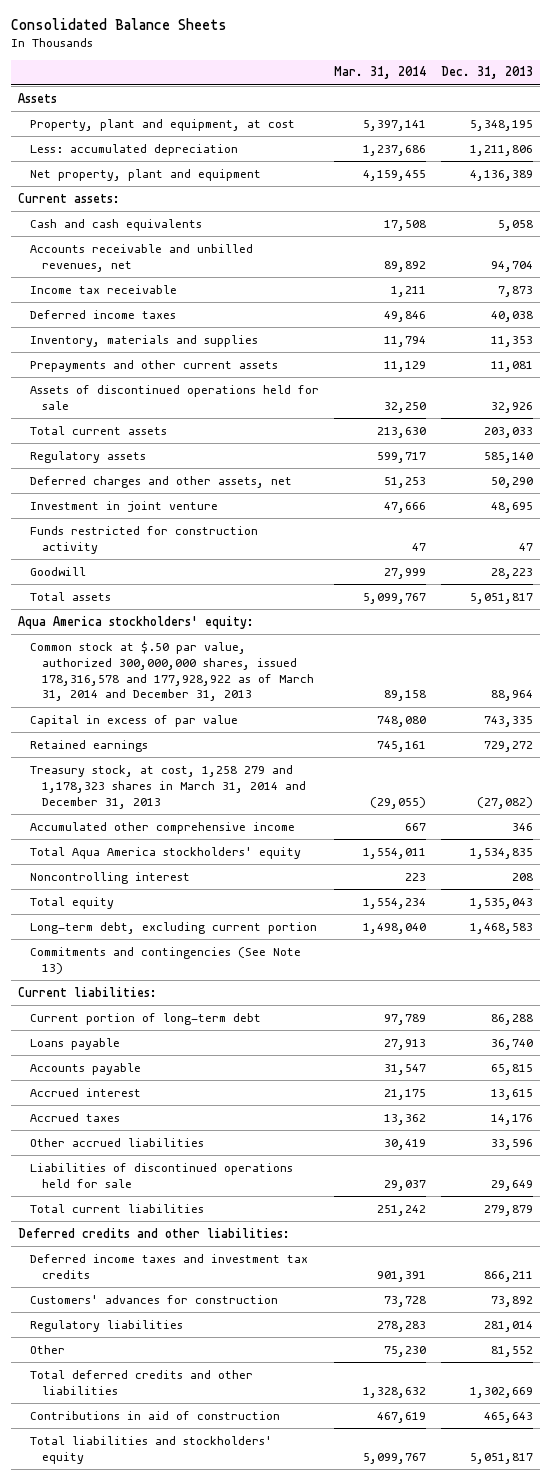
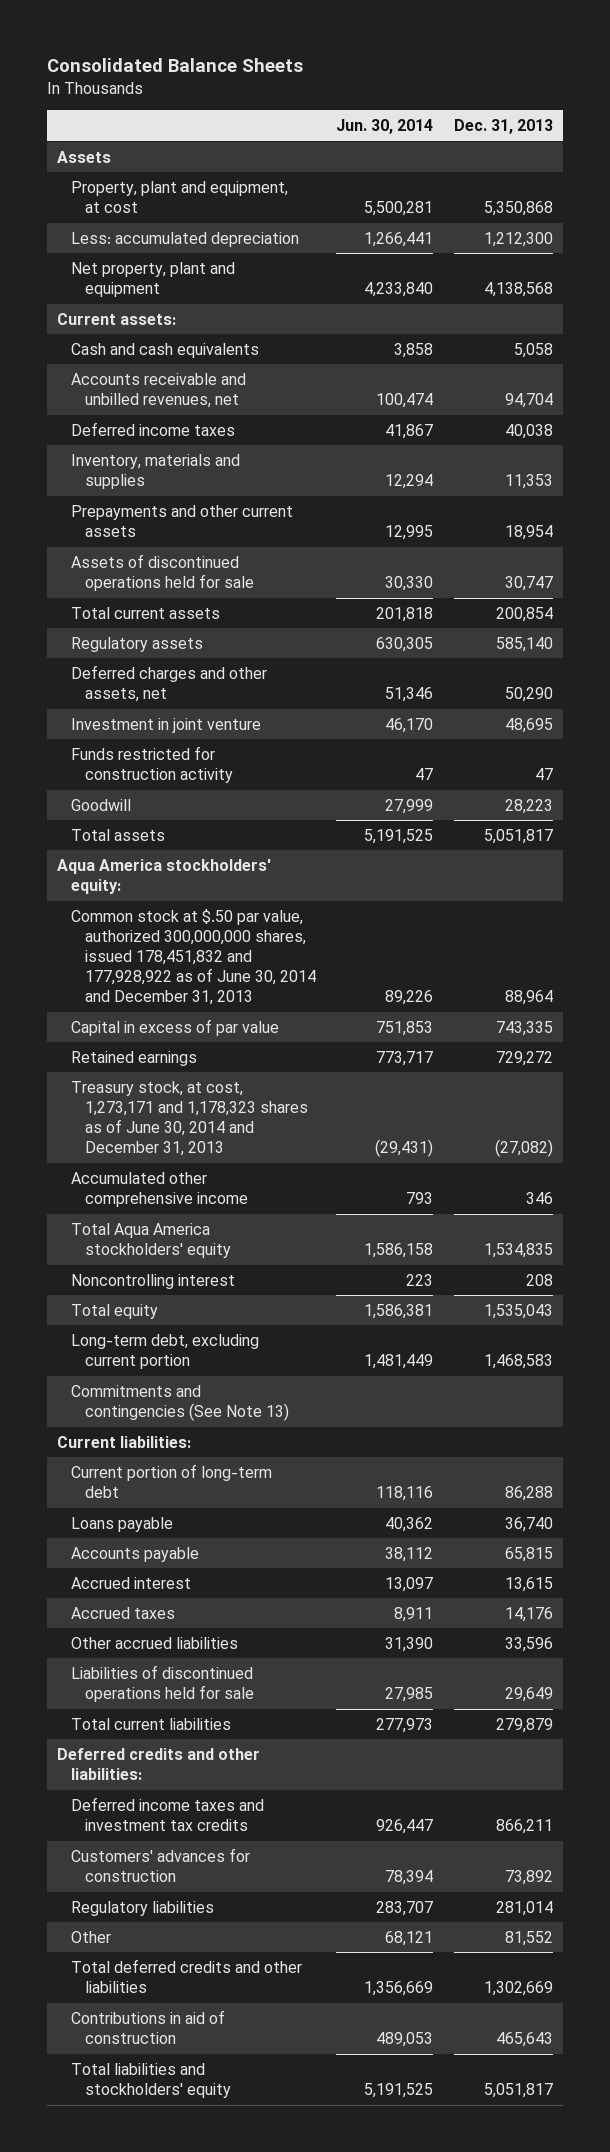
[333,66,426,80] Mar. 31, 2014 -> none
none -> [336,119,434,135] Jun. 30, 2014
[469,119,533,131] 5,348,195 -> [483,201,553,217] 5,350,868
[469,144,533,156] 1,211,806 -> [483,231,553,247] 1,212,300
[469,169,533,181] 4,136,389 -> [483,282,553,298] 4,138,568
[29,284,177,294] Income tax receivable -> none
[490,360,533,372] 11,081 -> [504,525,553,541] 18,954
[490,401,533,413] 32,926 -> [504,576,553,592] 30,747
[483,426,533,438] 203,033 -> [495,606,553,622] 200,854
[29,640,314,702] Common stock at $.50 par value, authorized 300,000,000 shares, issued 178,316,578 and 177,928,922 as of March 31, 2014 and December 31, 2013 -> [71,908,316,1006] Common stock at $.50 par value, authorized 300,000,000 shares, issued 178,451,832 and 177,928,922 as of June 30, 2014 and December 31, 2013
[29,764,306,809] Treasury stock, at cost, 1,258 279 and 1,178,323 shares in March 31, 2014 and December 31, 2013 -> [71,1080,308,1157] Treasury stock, at cost, 1,273,171 and 1,178,323 shares as of June 30, 2014 and December 31, 2013

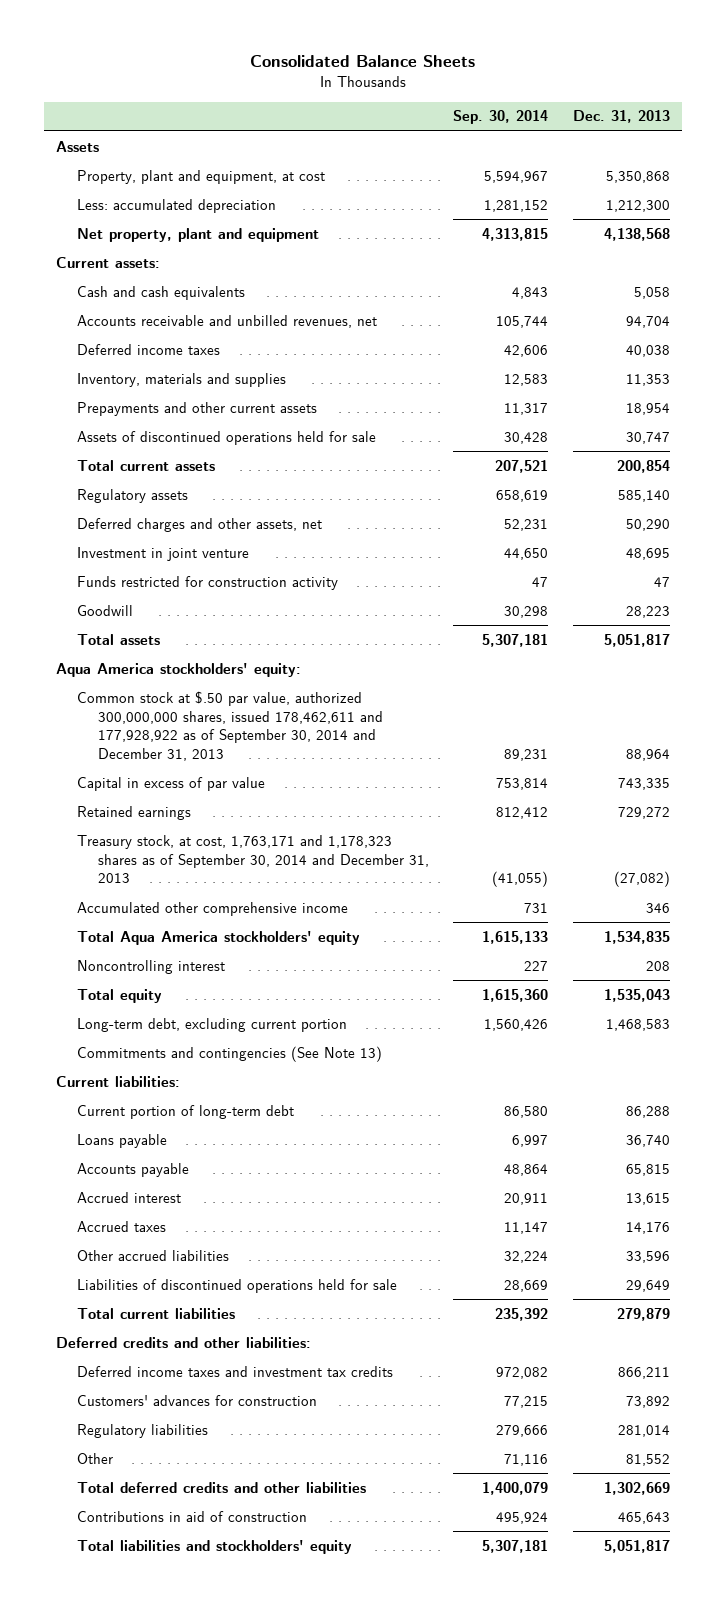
[336,119,434,135] Jun. 30, 2014 -> none
none -> [453,110,549,125] Sep. 30, 2014
[71,908,316,1006] Common stock at $.50 par value, authorized 300,000,000 shares, issued 178,451,832 and 177,928,922 as of June 30, 2014 and December 31, 2013 -> [77,690,384,761] Common stock at $.50 par value, authorized 300,000,000 shares, issued 178,462,611 and 177,928,922 as of September 30, 2014 and December 31, 2013
[71,1080,308,1157] Treasury stock, at cost, 1,273,171 and 1,178,323 shares as of June 30, 2014 and December 31, 2013 -> [77,834,430,884] Treasury stock, at cost, 1,763,171 and 1,178,323 shares as of September 30, 2014 and December 31, 2013

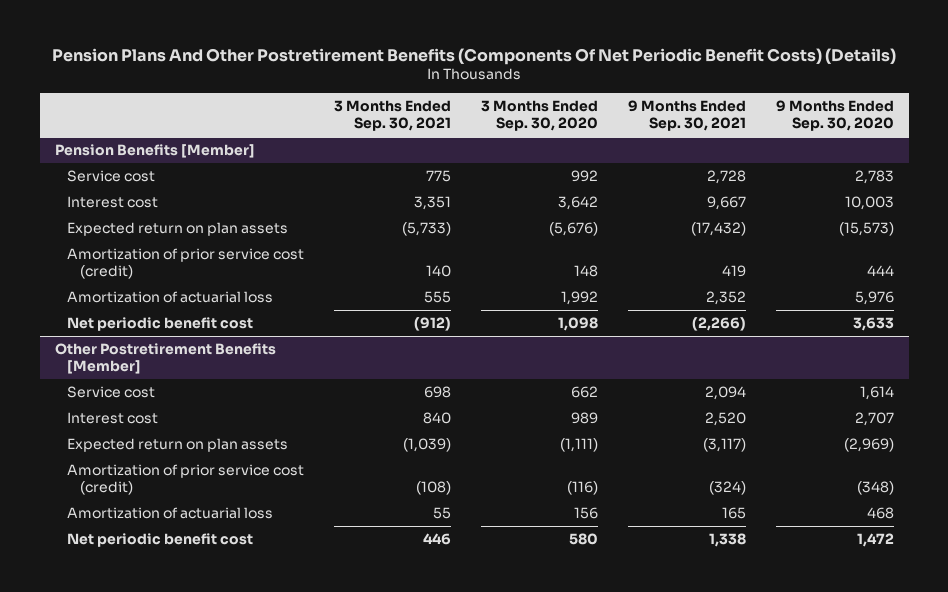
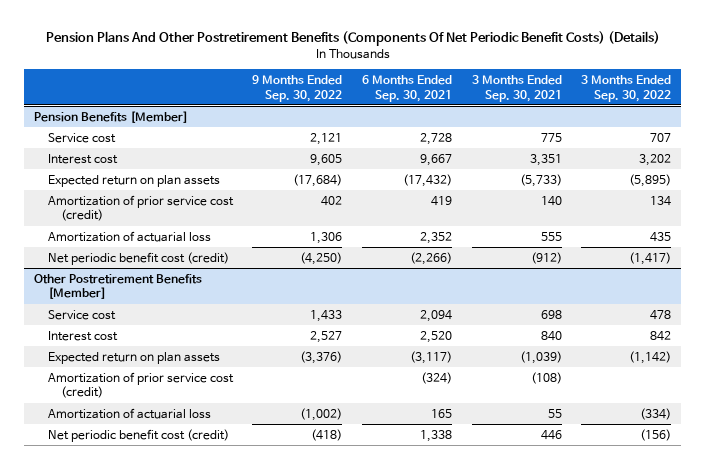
[480,100,598,132] 3 Months Ended Sep. 30, 2020 -> none
[627,100,746,132] 9 Months Ended Sep. 30, 2021 -> none
[775,100,894,132] 9 Months Ended Sep. 30, 2020 -> none
none -> [252,74,343,102] 9 Months Ended Sep. 30, 2022
none -> [362,74,453,102] 6 Months Ended Sep. 30, 2021
none -> [581,74,672,102] 3 Months Ended Sep. 30, 2022
[67,317,254,332] Net periodic benefit cost -> [47,251,229,265] Net periodic benefit cost (credit)
[67,533,254,548] Net periodic benefit cost -> [47,428,229,442] Net periodic benefit cost (credit)

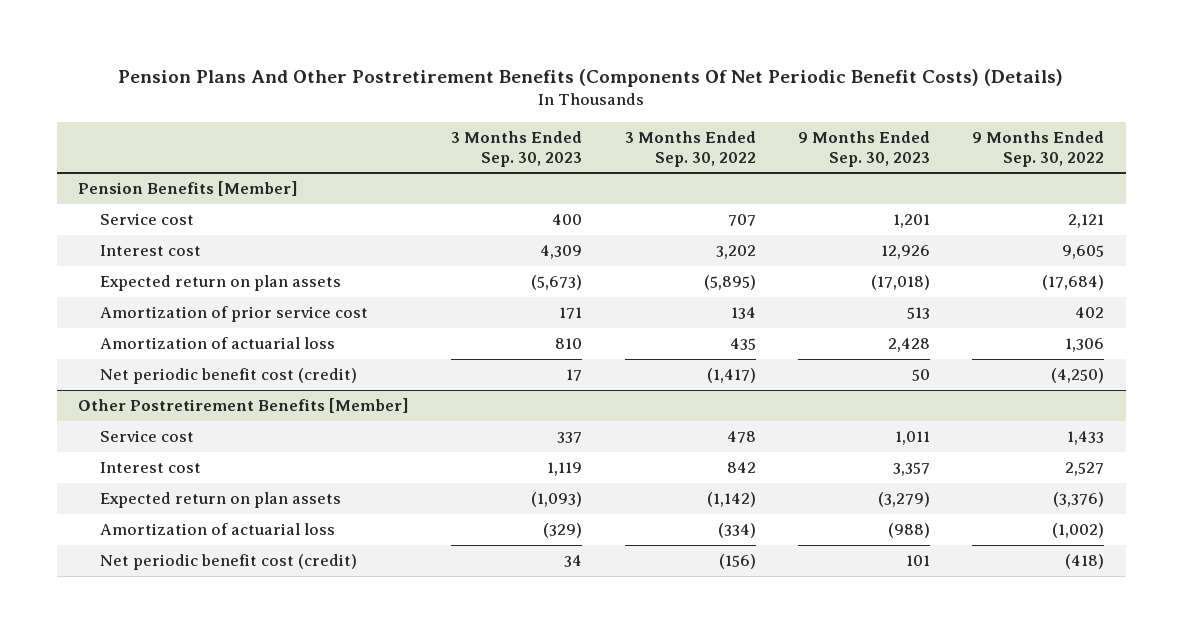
[362,74,453,102] 6 Months Ended Sep. 30, 2021 -> none
[471,74,562,102] 3 Months Ended Sep. 30, 2021 -> none
none -> [451,130,583,167] 3 Months Ended Sep. 30, 2023
none -> [798,130,931,167] 9 Months Ended Sep. 30, 2023
[47,194,234,222] Amortization of prior service cost (credit) -> [100,306,369,323] Amortization of prior service cost
[47,371,234,399] Amortization of prior service cost (credit) -> none

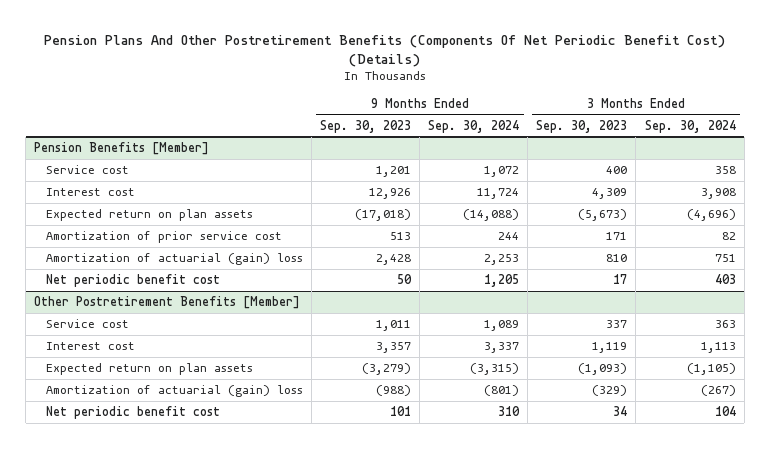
[118,68,1064,87] Pension Plans And Other Postretirement Benefits (Components Of Net Periodic Benefit Costs) (Details) -> [43,34,725,67] Pension Plans And Other Postretirement Benefits (Components Of Net Periodic Benefit Cost) (Details)
[624,130,756,167] 3 Months Ended Sep. 30, 2022 -> none
[972,130,1105,167] 9 Months Ended Sep. 30, 2022 -> none
none -> [428,119,520,133] Sep. 30, 2024
none -> [644,119,736,133] Sep. 30, 2024
[100,337,336,350] Amortization of actuarial loss -> [46,253,304,266] Amortization of actuarial (gain) loss
[100,368,358,385] Net periodic benefit cost (credit) -> [46,274,221,288] Net periodic benefit cost
[100,523,336,536] Amortization of actuarial loss -> [46,385,304,398] Amortization of actuarial (gain) loss
[100,554,358,571] Net periodic benefit cost (credit) -> [46,406,221,420] Net periodic benefit cost

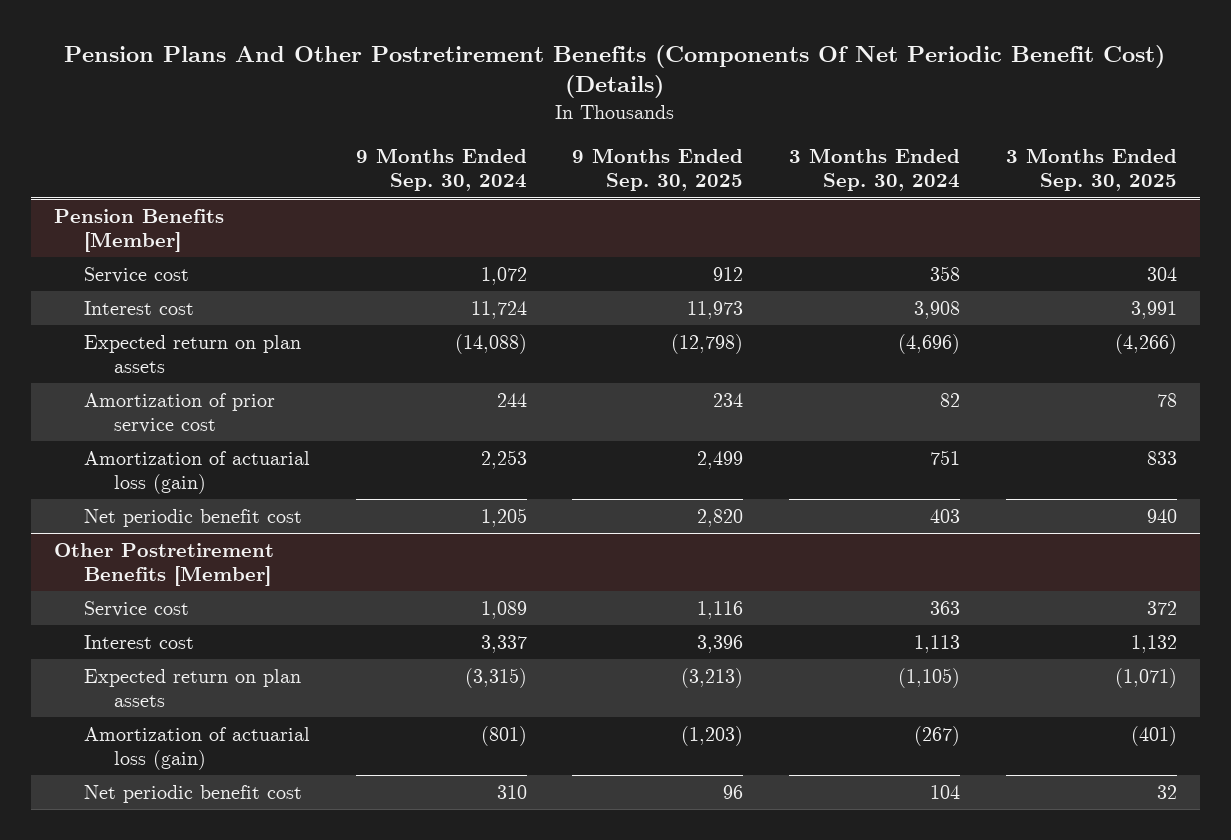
[320,119,412,133] Sep. 30, 2023 -> none
[536,119,628,133] Sep. 30, 2023 -> none
none -> [572,148,744,192] 9 Months Ended Sep. 30, 2025
none -> [1006,148,1178,192] 3 Months Ended Sep. 30, 2025
[46,253,304,266] Amortization of actuarial (gain) loss -> [83,451,310,494] Amortization of actuarial loss (gain)
[46,385,304,398] Amortization of actuarial (gain) loss -> [83,727,310,770] Amortization of actuarial loss (gain)

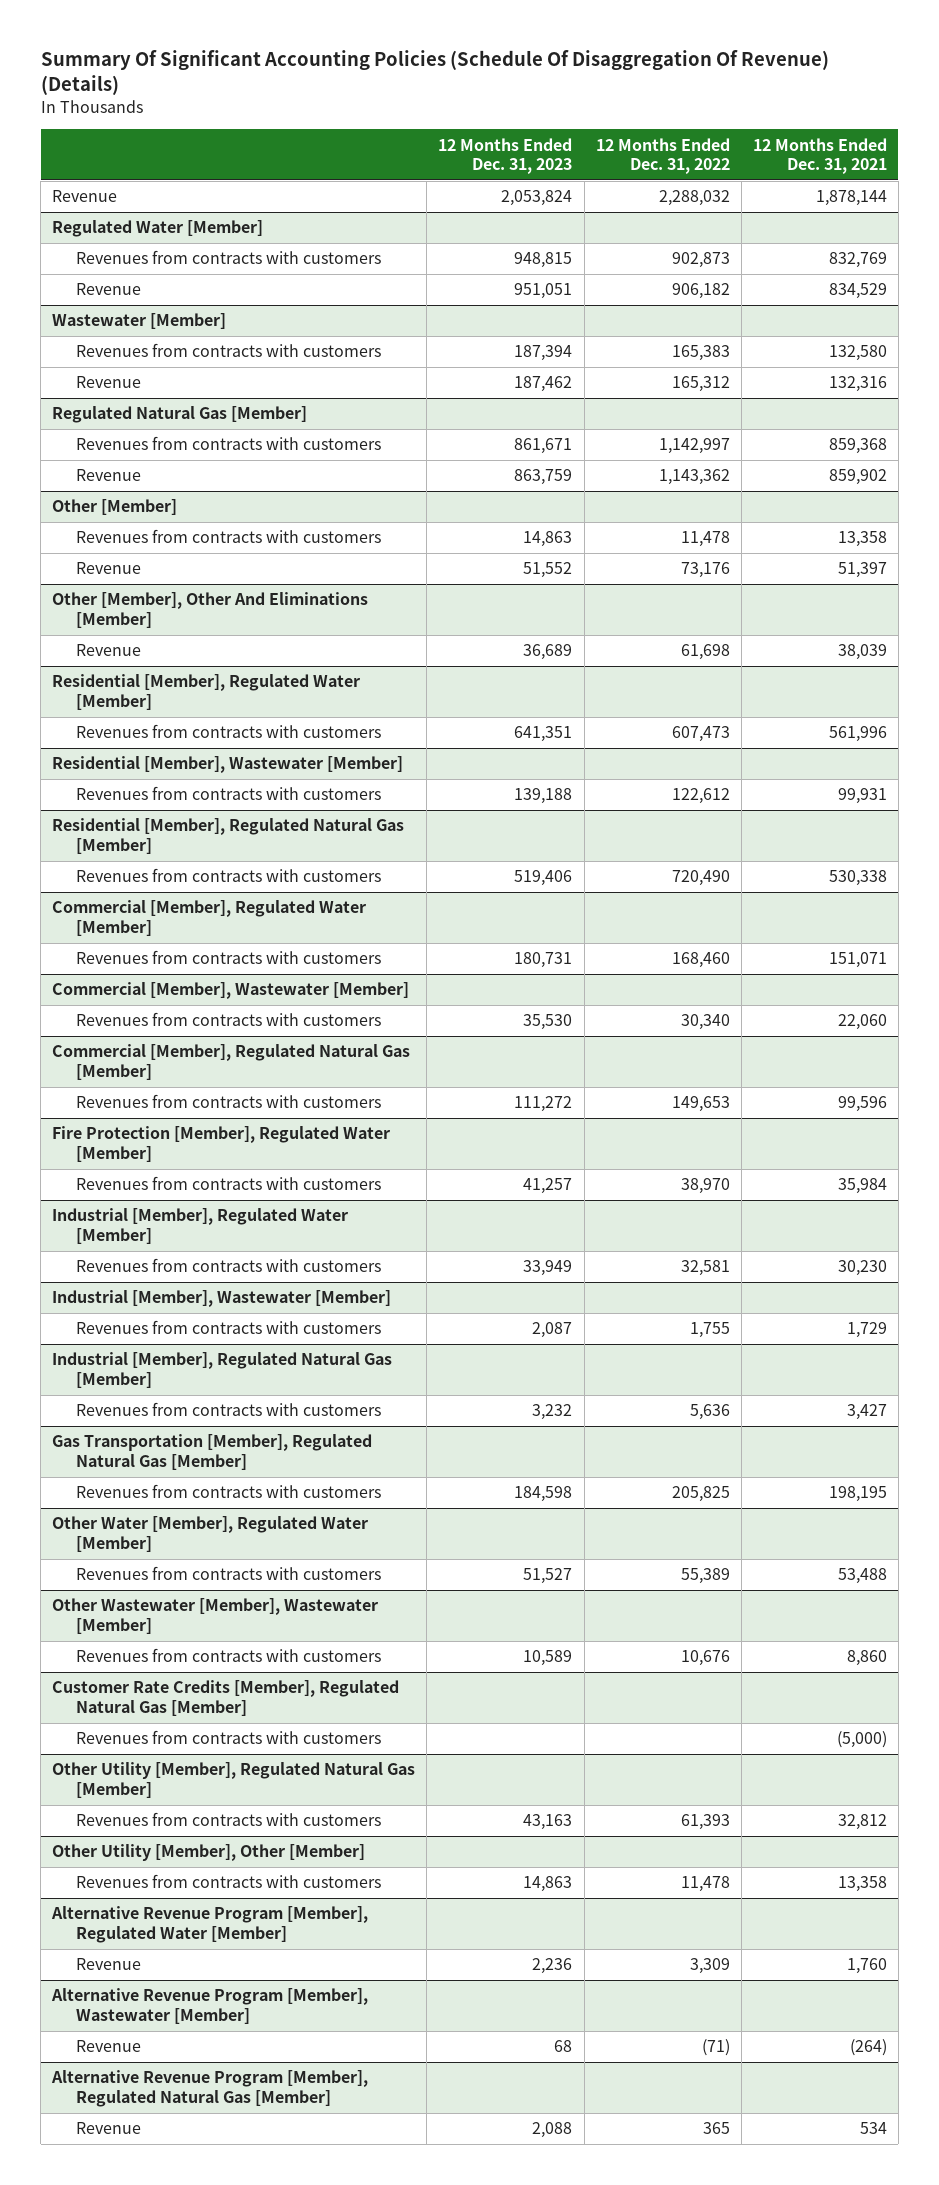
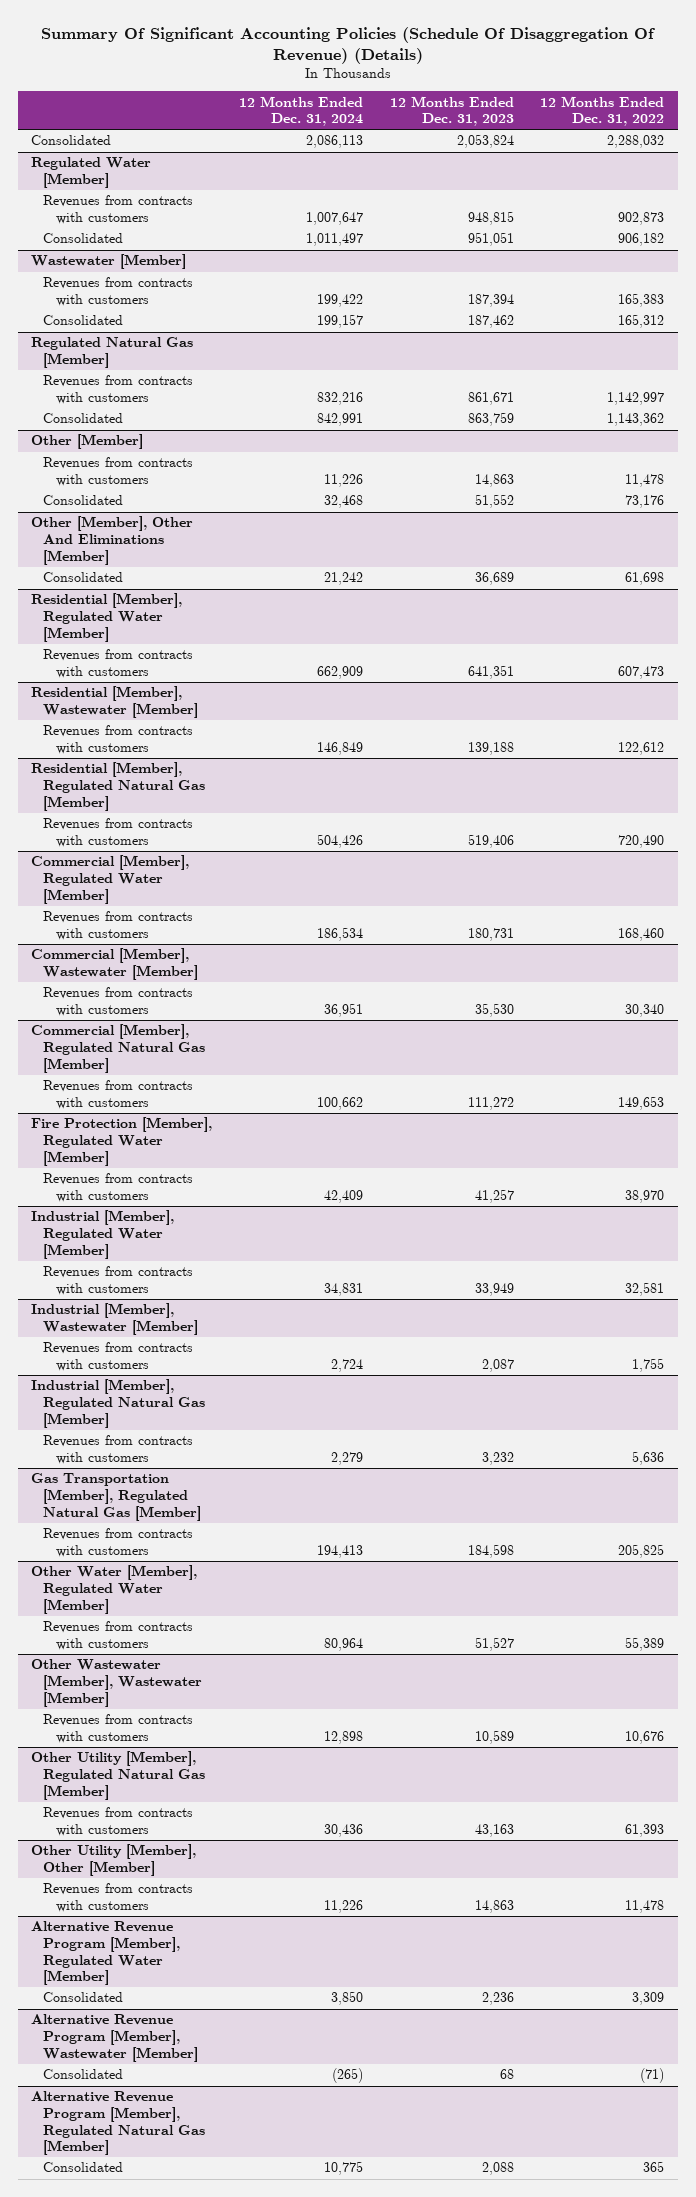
[752,137,887,175] 12 Months Ended Dec. 31, 2021 -> none
none -> [238,95,363,127] 12 Months Ended Dec. 31, 2024
[52,190,118,203] Revenue -> [31,135,112,146] Consolidated
[75,283,141,296] Revenue -> [43,233,124,244] Consolidated
[75,376,141,389] Revenue -> [43,315,124,326] Consolidated
[75,469,141,482] Revenue -> [43,413,124,424] Consolidated
[75,562,141,575] Revenue -> [43,495,124,506] Consolidated
[75,644,141,657] Revenue -> [43,572,124,583] Consolidated
[52,1680,400,1716] Customer Rate Credits [Member], Regulated Natural Gas [Member] -> none
[75,1730,381,1745] Revenues from contracts with customers -> none
[75,1958,141,1971] Revenue -> [43,1992,124,2003] Consolidated
[75,2040,141,2053] Revenue -> [43,2069,124,2080] Consolidated
[75,2122,141,2135] Revenue -> [43,2162,124,2173] Consolidated

